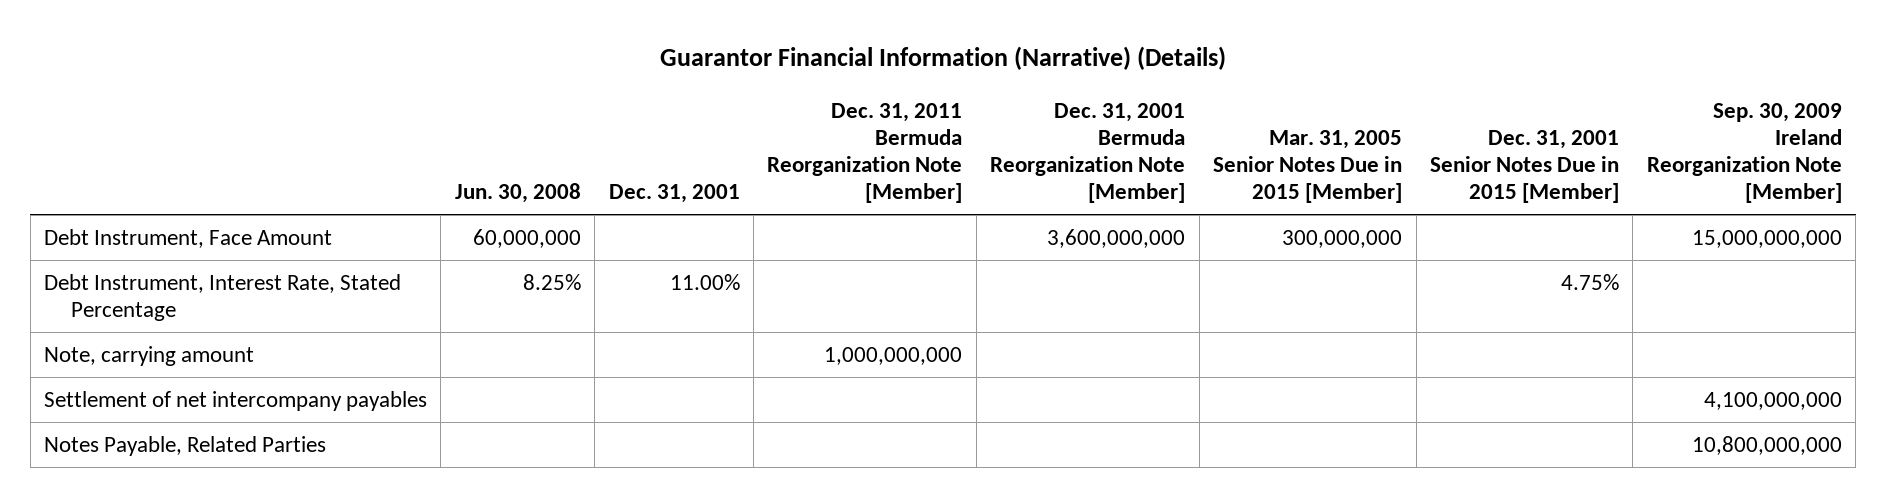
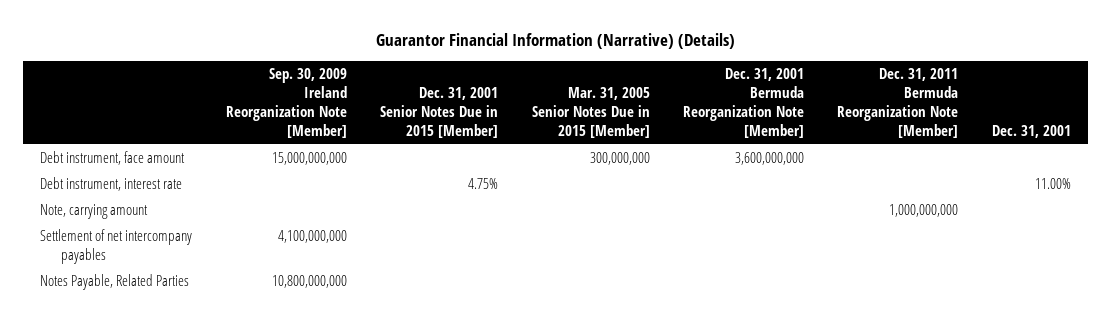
[454,183,581,204] Jun. 30, 2008 -> none
[44,228,333,248] Debt Instrument, Face Amount -> [40,151,186,166] Debt instrument, face amount
[44,273,402,321] Debt Instrument, Interest Rate, Stated Percentage -> [40,177,183,192] Debt instrument, interest rate

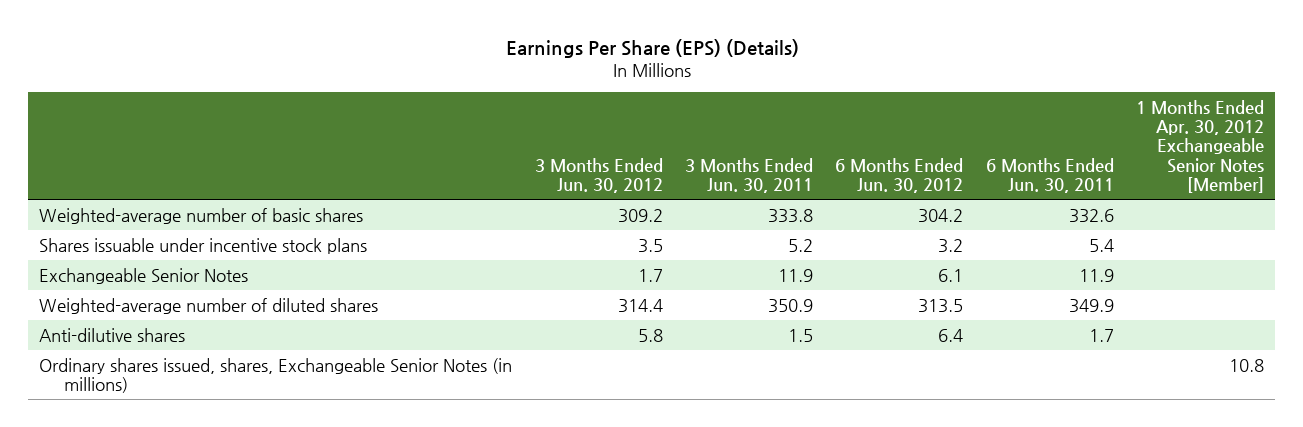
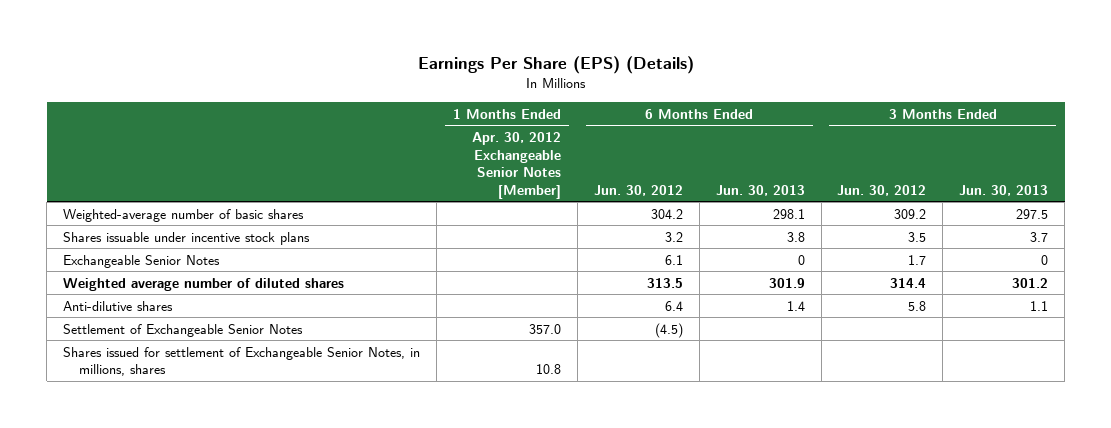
[685,157,814,193] 3 Months Ended Jun. 30, 2011 -> none
[985,157,1114,193] 6 Months Ended Jun. 30, 2011 -> none
none -> [715,184,805,196] Jun. 30, 2013
none -> [959,184,1049,196] Jun. 30, 2013
[39,297,379,314] Weighted-average number of diluted shares -> [63,277,345,291] Weighted average number of diluted shares
none -> [63,323,304,337] Settlement of Exchangeable Senior Notes
[39,357,513,394] Ordinary shares issued, shares, Exchangeable Senior Notes (in millions) -> [63,346,421,377] Shares issued for settlement of Exchangeable Senior Notes, in millions, shares

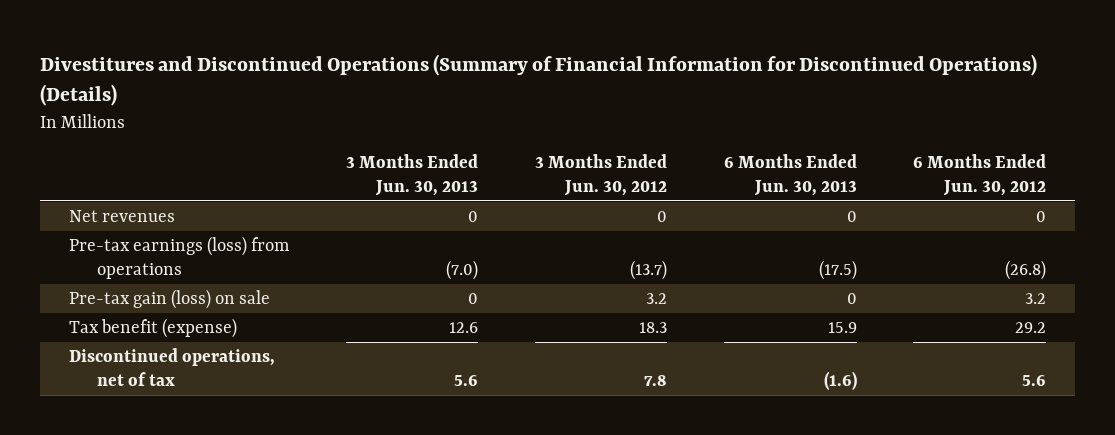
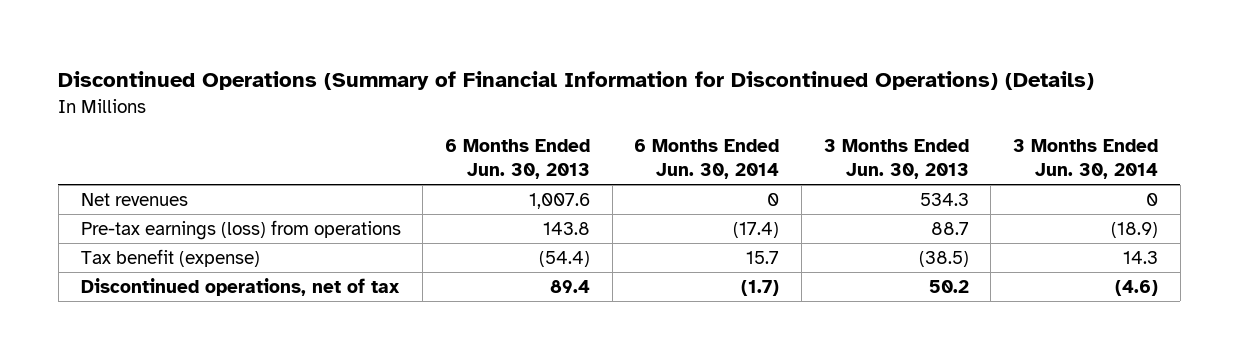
[40,53,1038,107] Divestitures and Discontinued Operations (Summary of Financial Information for Discontinued Operations) (Details) -> [58,71,1095,91] Discontinued Operations (Summary of Financial Information for Discontinued Operations) (Details)
[534,153,667,196] 3 Months Ended Jun. 30, 2012 -> none
[913,153,1047,196] 6 Months Ended Jun. 30, 2012 -> none
none -> [634,138,780,180] 6 Months Ended Jun. 30, 2014
none -> [1012,138,1158,180] 3 Months Ended Jun. 30, 2014
[68,289,270,310] Pre-tax gain (loss) on sale -> none
[468,211,479,223] 0 -> [919,192,969,206] 534.3
[846,211,857,223] 0 -> [528,192,590,209] 1,007.6
[446,260,479,281] (7.0) -> [930,221,969,235] 88.7
[818,260,857,281] (17.5) -> [542,221,590,235] 143.8
[449,322,479,334] 12.6 -> [918,250,969,267] (38.5)
[827,322,857,334] 15.9 -> [538,250,590,267] (54.4)
[454,375,479,387] 5.6 -> [928,279,969,293] 50.2
[823,371,857,391] (1.6) -> [549,279,590,293] 89.4

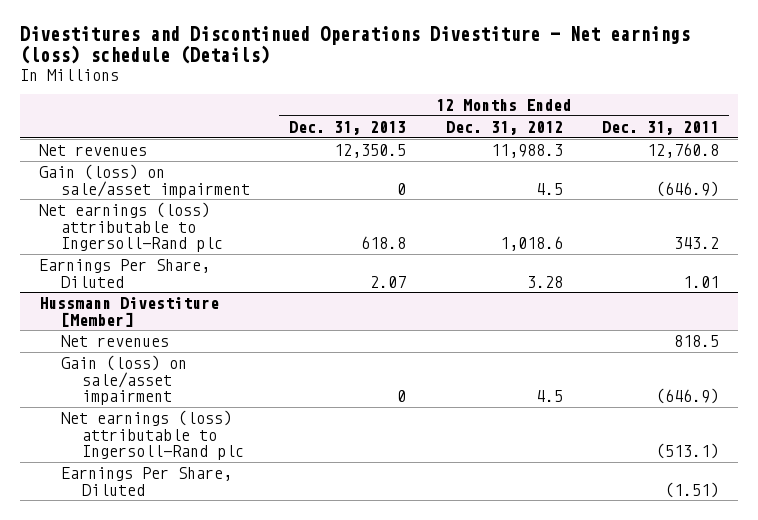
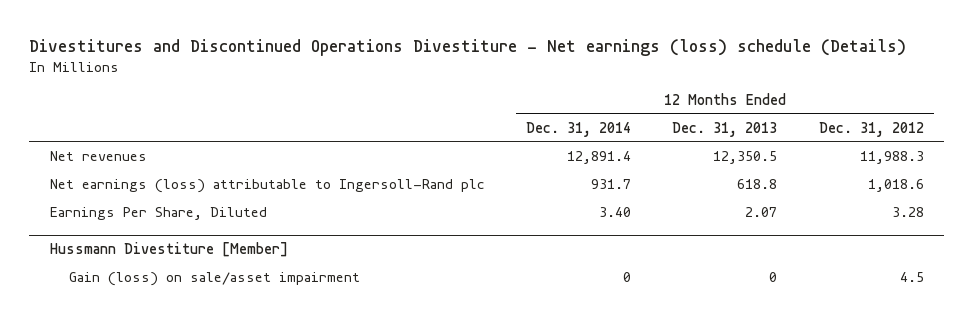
[601,121,719,136] Dec. 31, 2011 -> none
none -> [526,121,632,137] Dec. 31, 2014
[39,164,250,198] Gain (loss) on sale/asset impairment -> none
[60,335,169,348] Net revenues -> none
[60,410,245,461] Net earnings (loss) attributable to Ingersoll-Rand plc -> none
[60,467,232,496] Earnings Per Share, Diluted -> none

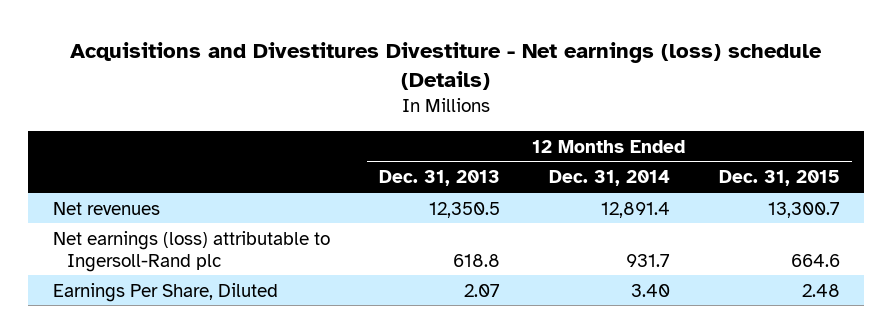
[29,38,907,56] Divestitures and Discontinued Operations Divestiture - Net earnings (loss) schedule (Details) -> [70,41,823,90] Acquisitions and Divestitures Divestiture - Net earnings (loss) schedule (Details)
[818,121,924,137] Dec. 31, 2012 -> none
none -> [718,170,840,187] Dec. 31, 2015
[49,242,288,258] Hussmann Divestiture [Member] -> none
[68,271,360,286] Gain (loss) on sale/asset impairment -> none

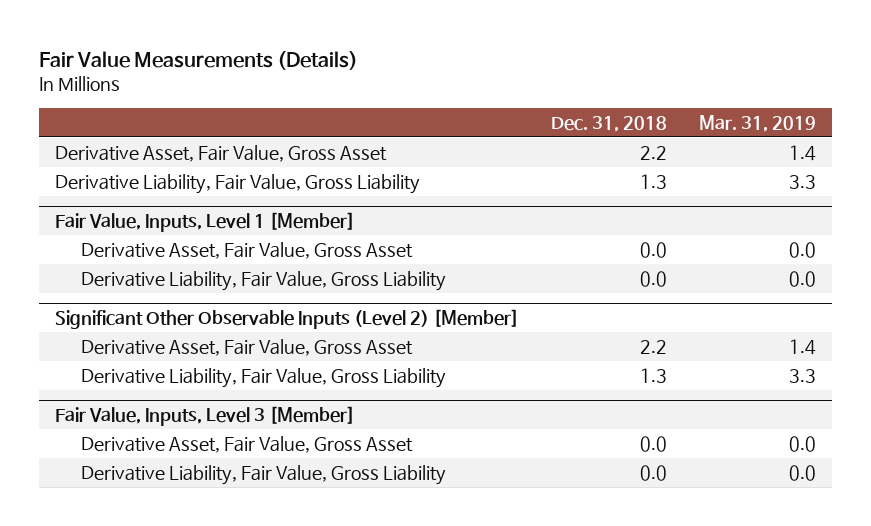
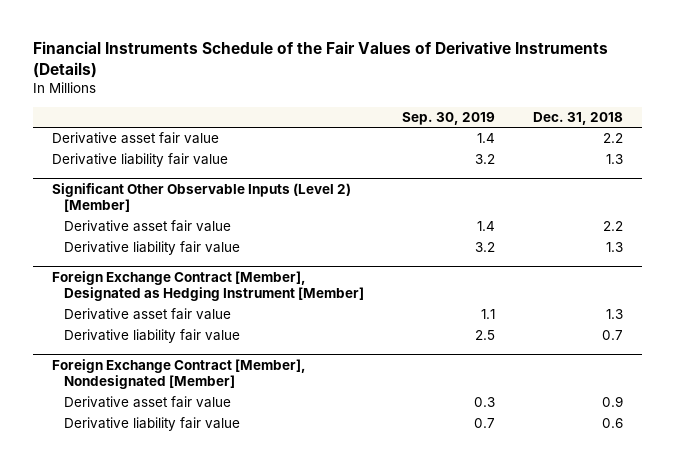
[39,50,359,70] Fair Value Measurements (Details) -> [32,40,608,78] Financial Instruments Schedule of the Fair Values of Derivative Instruments (Details)
[698,114,816,132] Mar. 31, 2019 -> none
none -> [402,111,496,125] Sep. 30, 2019
[55,212,356,233] Fair Value, Inputs, Level 1 [Member] -> none
[81,241,414,259] Derivative Asset, Fair Value, Gross Asset -> none
[81,270,447,291] Derivative Liability, Fair Value, Gross Liability -> none
[55,144,388,162] Derivative Asset, Fair Value, Gross Asset -> [51,132,219,145] Derivative asset fair value
[55,173,421,194] Derivative Liability, Fair Value, Gross Liability -> [51,153,228,168] Derivative liability fair value
[55,406,356,427] Fair Value, Inputs, Level 3 [Member] -> none
[81,338,414,356] Derivative Asset, Fair Value, Gross Asset -> [63,220,231,233] Derivative asset fair value
[81,367,447,388] Derivative Liability, Fair Value, Gross Liability -> [63,241,240,256] Derivative liability fair value
none -> [51,270,364,302] Foreign Exchange Contract [Member], Designated as Hedging Instrument [Member]
[81,435,414,453] Derivative Asset, Fair Value, Gross Asset -> [63,308,231,321] Derivative asset fair value
[640,435,668,452] 0.0 -> [606,309,624,320] 1.3
[81,464,447,485] Derivative Liability, Fair Value, Gross Liability -> [63,329,240,344] Derivative liability fair value
[640,464,668,481] 0.0 -> [602,330,624,341] 0.7
none -> [51,358,306,390] Foreign Exchange Contract [Member], Nondesignated [Member]
none -> [63,396,231,409] Derivative asset fair value
none -> [63,417,240,432] Derivative liability fair value

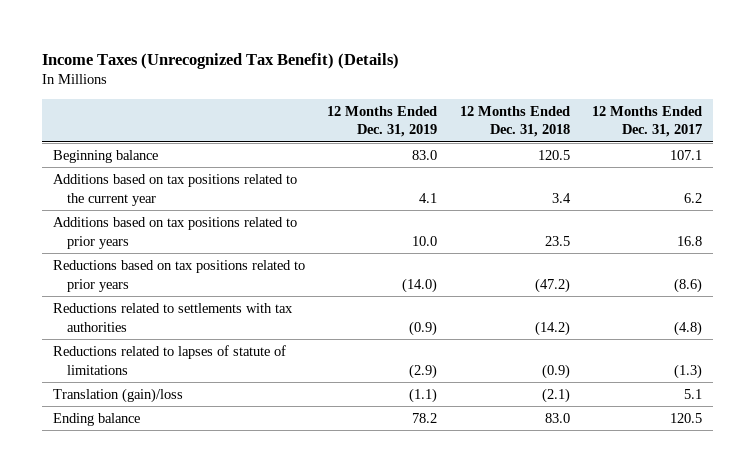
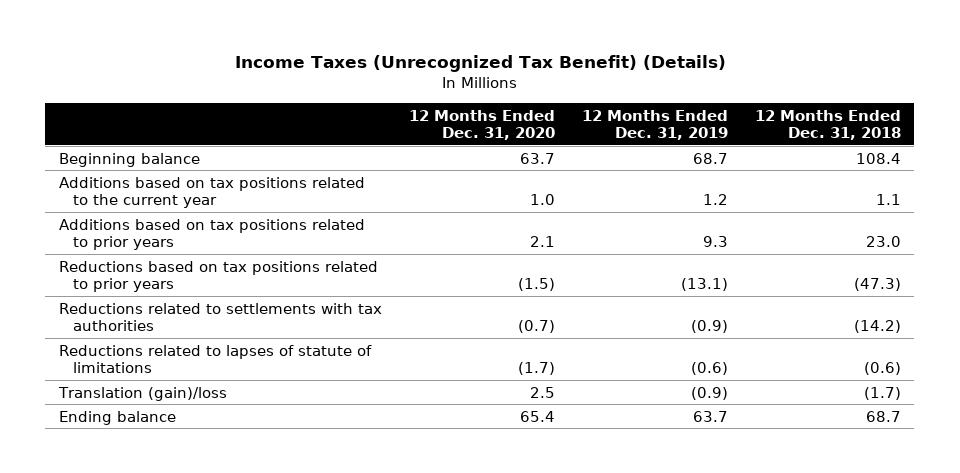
[592,105,703,138] 12 Months Ended Dec. 31, 2017 -> none
none -> [408,109,555,141] 12 Months Ended Dec. 31, 2020
[412,149,438,160] 83.0 -> [692,152,728,164] 68.7
[537,149,570,160] 120.5 -> [855,152,901,164] 108.4
[419,192,438,203] 4.1 -> [702,193,728,205] 1.2
[551,192,571,203] 3.4 -> [875,193,901,205] 1.1
[412,235,438,246] 10.0 -> [702,235,728,247] 9.3
[544,235,570,246] 23.5 -> [865,235,901,247] 23.0
[402,277,438,293] (14.0) -> [680,277,728,291] (13.1)
[534,277,570,293] (47.2) -> [853,277,901,291] (47.3)
[409,363,438,379] (2.9) -> [690,361,728,375] (0.6)
[541,363,570,379] (0.9) -> [863,361,901,375] (0.6)
[409,387,438,403] (1.1) -> [690,386,728,400] (0.9)
[541,387,570,403] (2.1) -> [863,386,901,400] (1.7)
[412,412,438,423] 78.2 -> [692,410,728,422] 63.7
[544,412,570,423] 83.0 -> [865,410,901,422] 68.7

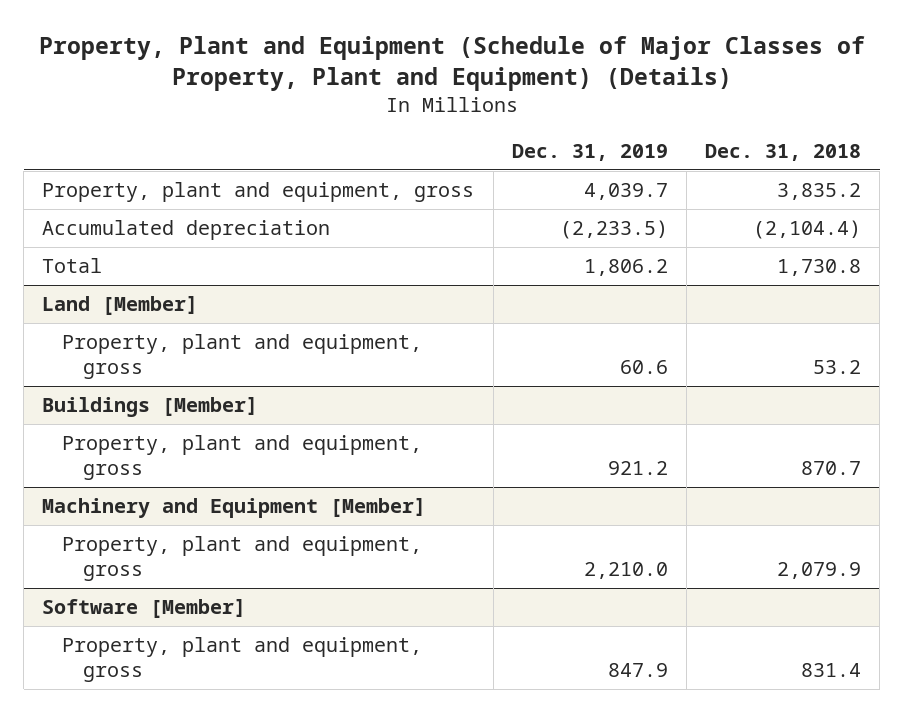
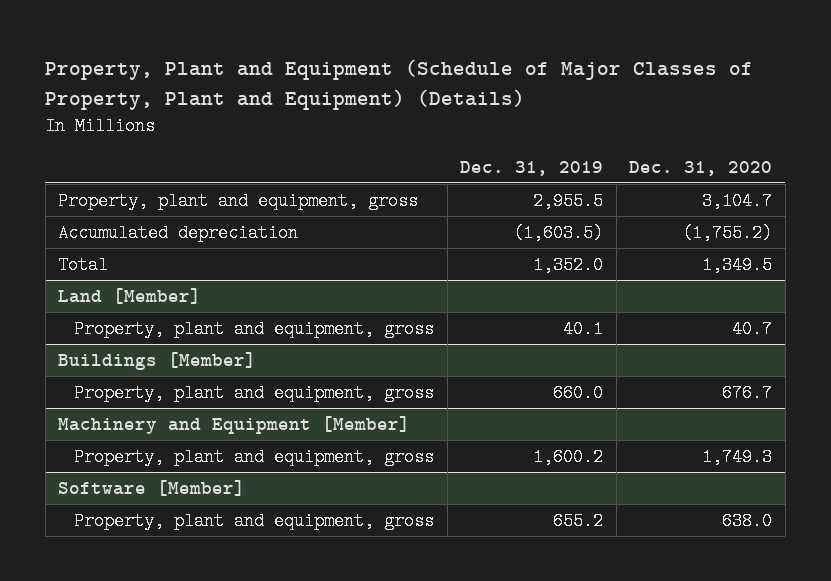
[705,143,862,161] Dec. 31, 2018 -> none
none -> [629,160,773,176] Dec. 31, 2020
[583,183,668,201] 4,039.7 -> [533,191,604,210] 2,955.5
[559,220,668,240] (2,233.5) -> [513,223,604,242] (1,603.5)
[583,259,668,277] 1,806.2 -> [533,255,604,274] 1,352.0
[619,360,668,375] 60.6 -> [563,319,604,338] 40.1
[607,461,668,476] 921.2 -> [553,383,604,402] 660.0
[583,562,668,580] 2,210.0 -> [533,447,604,466] 1,600.2
[607,663,668,678] 847.9 -> [553,511,604,530] 655.2

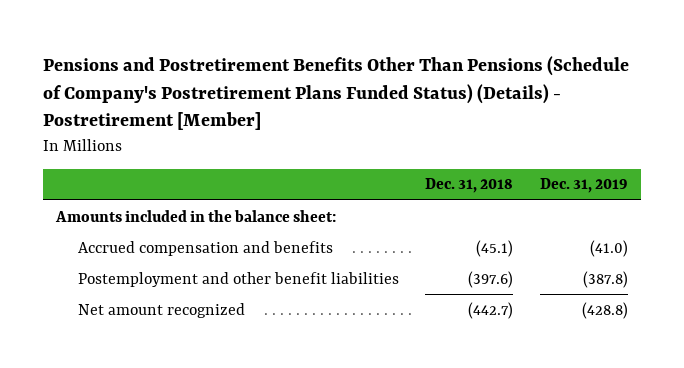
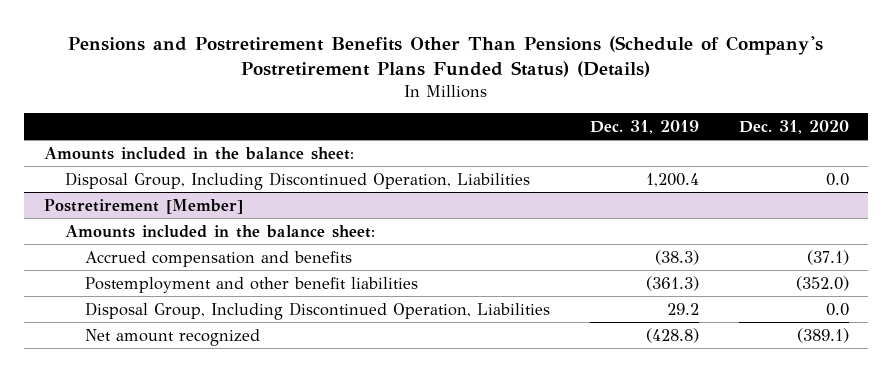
[42,55,629,131] Pensions and Postretirement Benefits Other Than Pensions (Schedule of Company's Postretirement Plans Funded Status) (Details) - Postretirement [Member] -> [68,35,824,77] Pensions and Postretirement Benefits Other Than Pensions (Schedule of Company's Postretirement Plans Funded Status) (Details)
[425,178,514,194] Dec. 31, 2018 -> none
none -> [738,120,849,135] Dec. 31, 2020
none -> [64,171,530,190] Disposal Group, Including Discontinued Operation, Liabilities
none -> [43,198,243,214] Postretirement [Member]
none -> [64,224,375,238] Amounts included in the balance sheet:
[590,239,629,257] (41.0) -> [655,249,700,265] (38.3)
[583,270,629,288] (387.8) -> [646,275,700,291] (361.3)
none -> [85,301,551,320] Disposal Group, Including Discontinued Operation, Liabilities

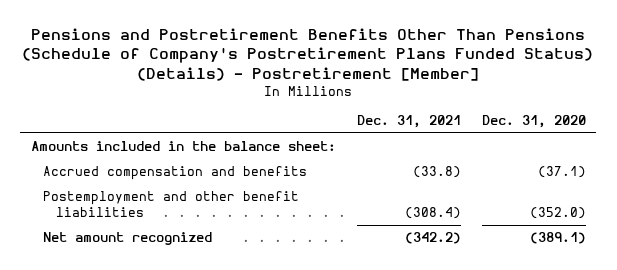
[68,35,824,77] Pensions and Postretirement Benefits Other Than Pensions (Schedule of Company's Postretirement Plans Funded Status) (Details) -> [22,27,594,81] Pensions and Postretirement Benefits Other Than Pensions (Schedule of Company's Postretirement Plans Funded Status) (Details) - Postretirement [Member]
[590,120,700,135] Dec. 31, 2019 -> none
none -> [356,115,461,129] Dec. 31, 2021
[64,171,530,190] Disposal Group, Including Discontinued Operation, Liabilities -> none
[43,198,243,214] Postretirement [Member] -> none
[64,224,375,238] Amounts included in the balance sheet: -> none
[85,301,551,320] Disposal Group, Including Discontinued Operation, Liabilities -> none

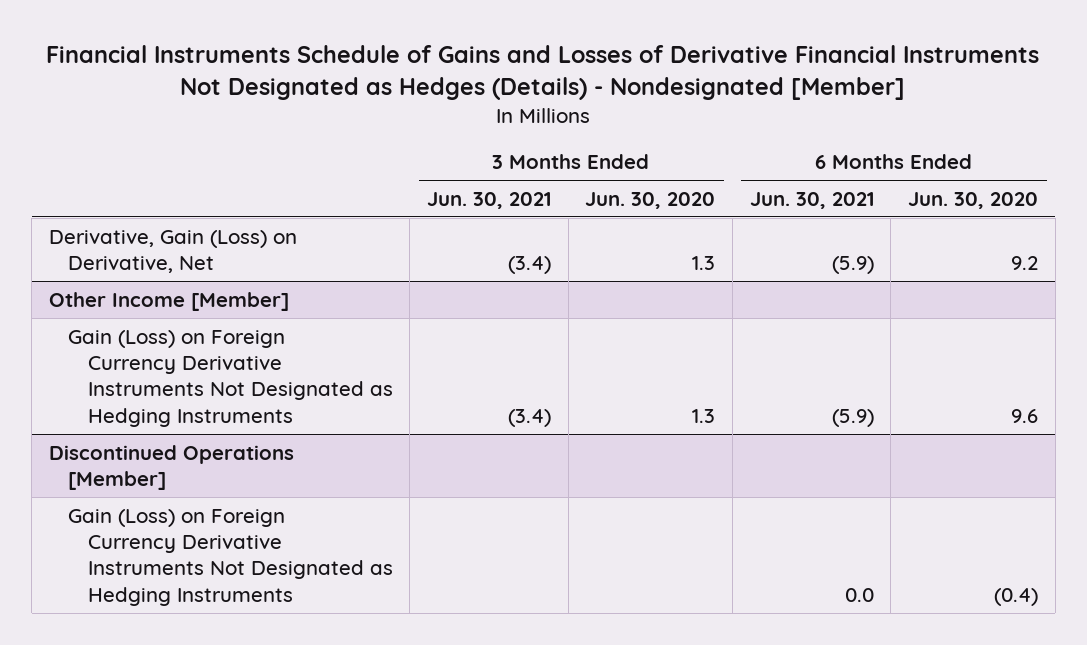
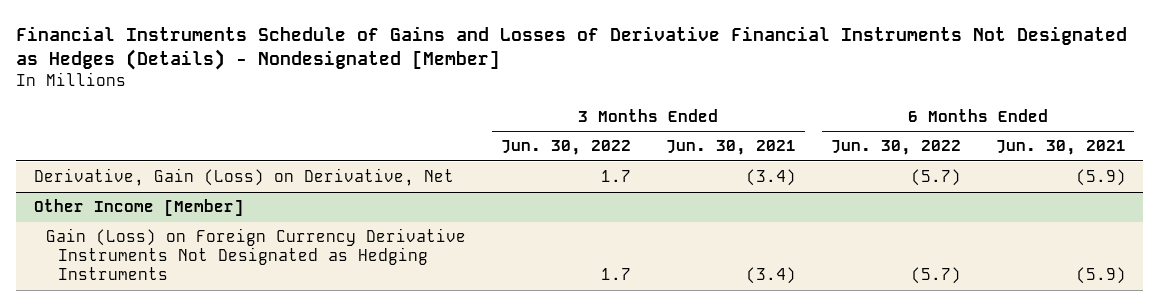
[585,191,716,209] Jun. 30, 2020 -> none
[907,191,1038,209] Jun. 30, 2020 -> none
none -> [500,140,631,156] Jun. 30, 2022
none -> [830,140,961,156] Jun. 30, 2022
[48,444,294,490] Discontinued Operations [Member] -> none
[68,508,393,606] Gain (Loss) on Foreign Currency Derivative Instruments Not Designated as Hedging Instruments -> none

